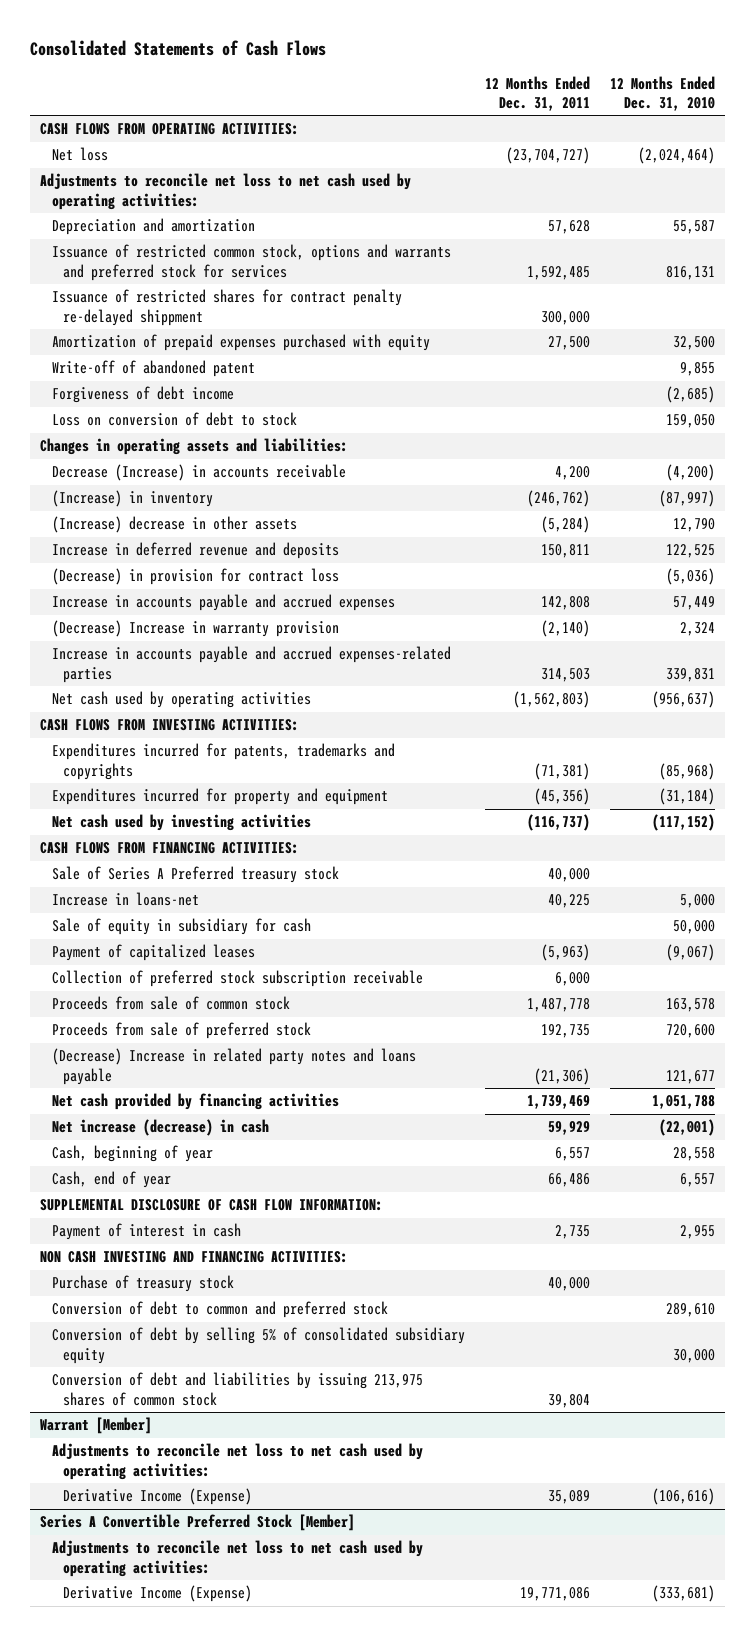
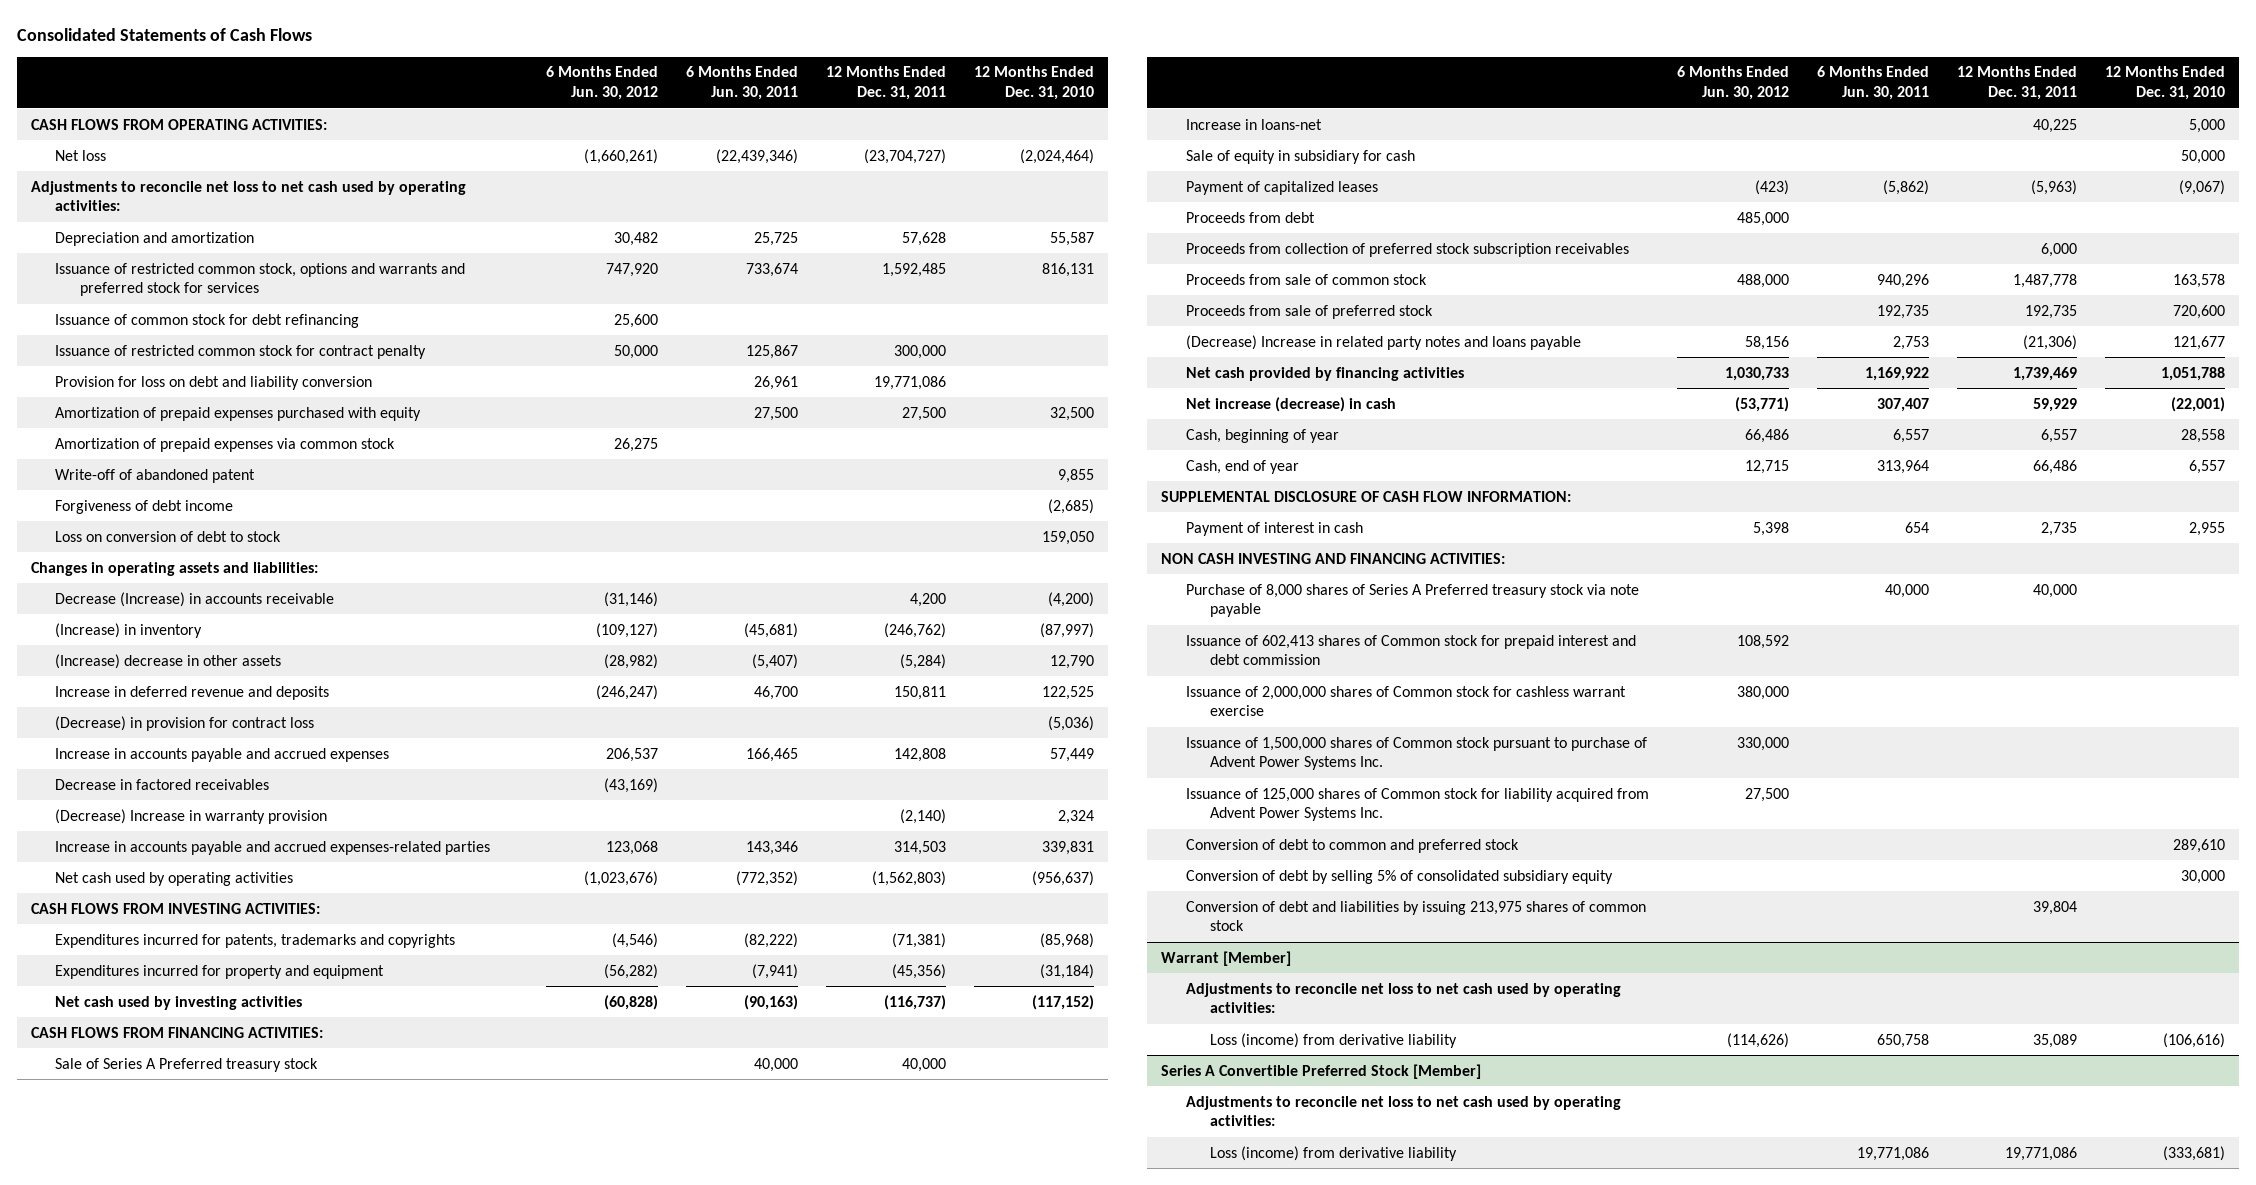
none -> [546,66,659,101] 6 Months Ended Jun. 30, 2012
none -> [686,66,799,101] 6 Months Ended Jun. 30, 2011
none -> [55,313,360,328] Issuance of common stock for debt refinancing
[51,289,402,326] Issuance of restricted shares for contract penalty re-delayed shippment -> [55,344,427,359] Issuance of restricted common stock for contract penalty
none -> [55,375,373,390] Provision for loss on debt and liability conversion
none -> [55,437,396,452] Amortization of prepaid expenses via common stock
none -> [55,778,270,790] Decrease in factored receivables
none -> [1185,211,1315,223] Proceeds from debt
[51,970,423,988] Collection of preferred stock subscription receivable -> [1185,242,1629,257] Proceeds from collection of preferred stock subscription receivables
[51,1275,234,1293] Purchase of treasury stock -> [1185,583,1639,618] Purchase of 8,000 shares of Series A Preferred treasury stock via note payable
none -> [1185,634,1636,666] Issuance of 602,413 shares of Common stock for prepaid interest and debt commission
none -> [1185,685,1626,717] Issuance of 2,000,000 shares of Common stock for cashless warrant exercise
none -> [1185,736,1647,771] Issuance of 1,500,000 shares of Common stock pursuant to purchase of Advent Power Systems Inc.
none -> [1185,787,1649,822] Issuance of 125,000 shares of Common stock for liability acquired from Advent Power Systems Inc.
[63,1488,253,1506] Derivative Income (Expense) -> [1209,1032,1457,1048] Loss (income) from derivative liability
[63,1585,253,1603] Derivative Income (Expense) -> [1209,1145,1457,1161] Loss (income) from derivative liability

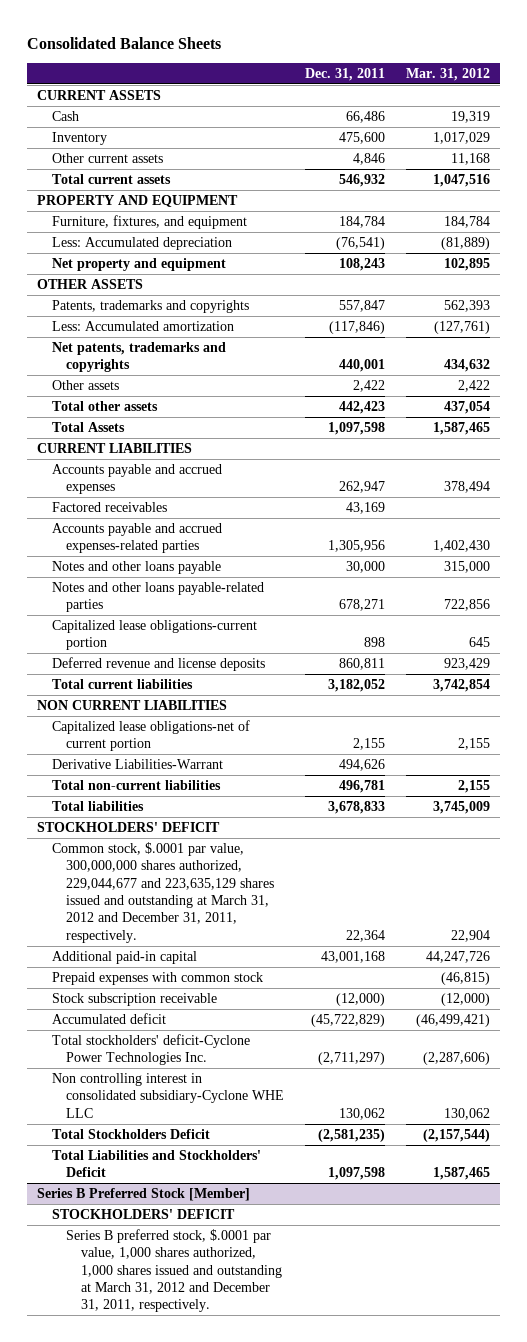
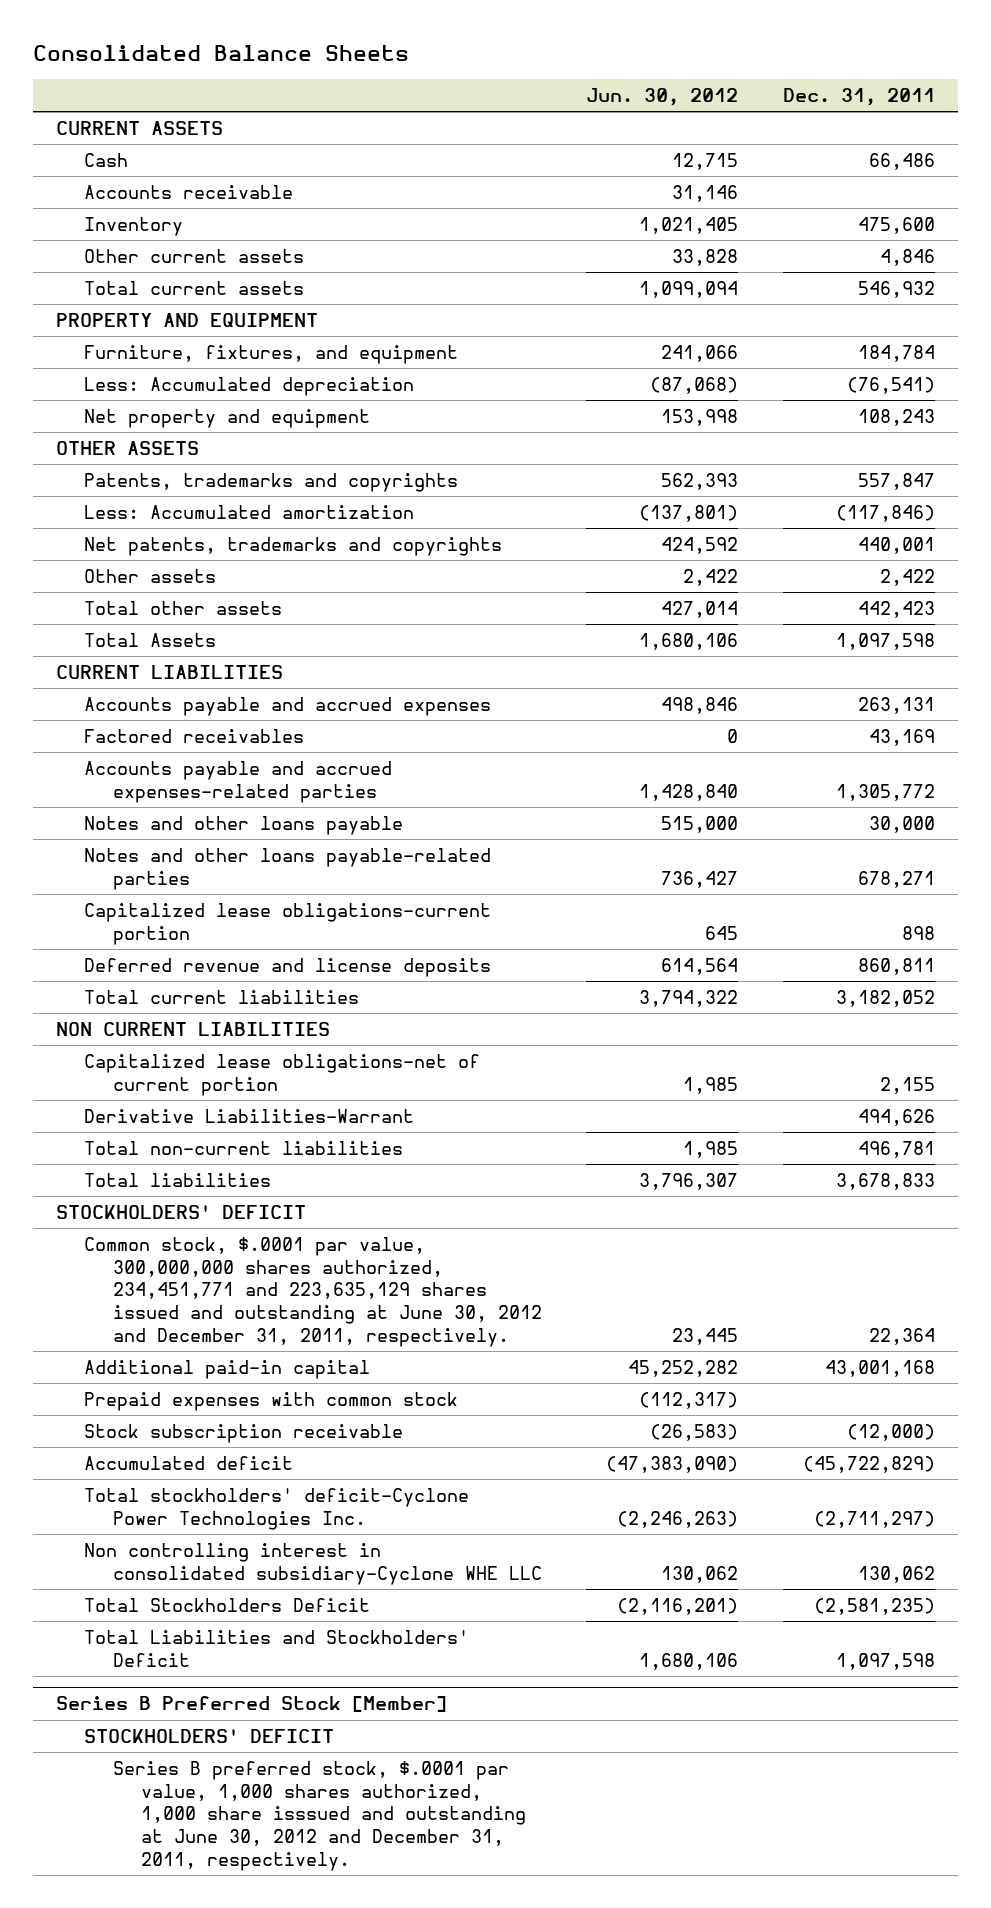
[405,67,490,81] Mar. 31, 2012 -> none
none -> [586,87,739,106] Jun. 30, 2012
none -> [84,184,294,199] Accounts receivable
[338,481,385,494] 262,947 -> [858,696,936,714] 263,131
[327,540,385,553] 1,305,956 -> [836,783,936,801] 1,305,772
[51,842,275,943] Common stock, $.0001 par value, 300,000,000 shares authorized, 229,044,677 and 223,635,129 shares issued and outstanding at March 31, 2012 and December 31, 2011, respectively. -> [84,1236,542,1347] Common stock, $.0001 par value, 300,000,000 shares authorized, 234,451,771 and 223,635,129 shares issued and outstanding at June 30, 2012 and December 31, 2011, respectively.
[66,1229,282,1313] Series B preferred stock, $.0001 par value, 1,000 shares authorized, 1,000 shares issued and outstanding at March 31, 2012 and December 31, 2011, respectively. -> [112,1760,527,1871] Series B preferred stock, $.0001 par value, 1,000 shares authorized, 1,000 share isssued and outstanding at June 30, 2012 and December 31, 2011, respectively.

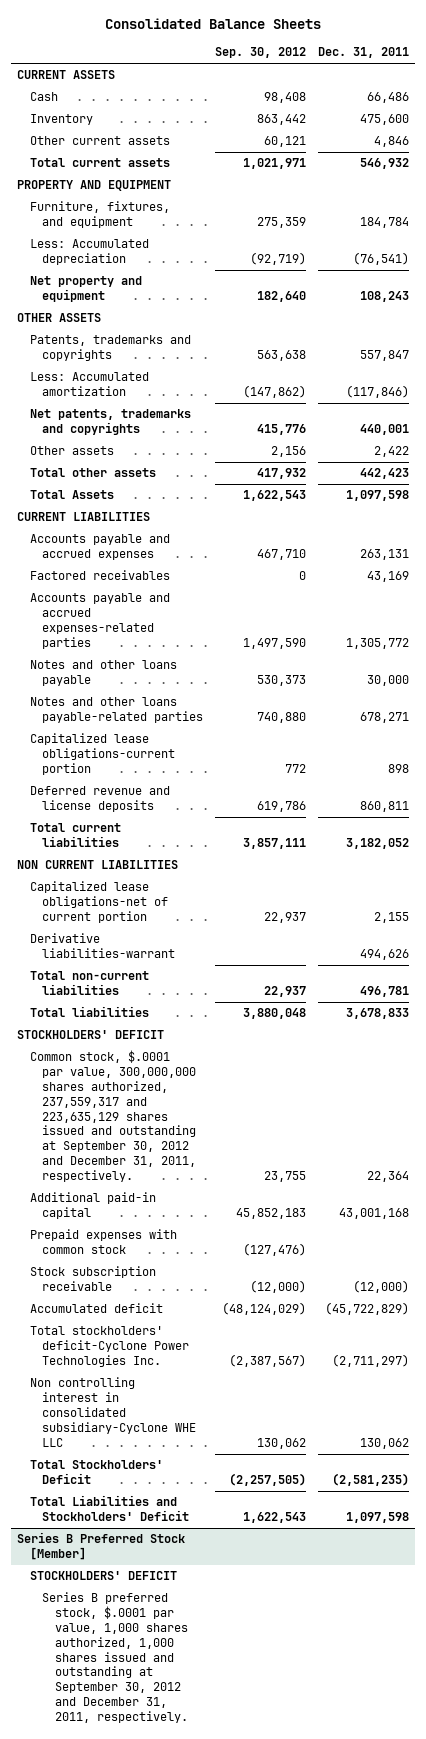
[586,87,739,106] Jun. 30, 2012 -> none
none -> [215,47,307,59] Sep. 30, 2012
[84,184,294,199] Accounts receivable -> none
[84,1108,415,1123] Derivative Liabilities-Warrant -> [29,933,176,959] Derivative liabilities-warrant
[84,1236,542,1347] Common stock, $.0001 par value, 300,000,000 shares authorized, 234,451,771 and 223,635,129 shares issued and outstanding at June 30, 2012 and December 31, 2011, respectively. -> [29,1050,197,1182] Common stock, $.0001 par value, 300,000,000 shares authorized, 237,559,317 and 223,635,129 shares issued and outstanding at September 30, 2012 and December 31, 2011, respectively.
[84,1597,371,1612] Total Stockholders Deficit -> [29,1460,163,1485] Total Stockholders' Deficit
[112,1760,527,1871] Series B preferred stock, $.0001 par value, 1,000 shares authorized, 1,000 share isssued and outstanding at June 30, 2012 and December 31, 2011, respectively. -> [42,1592,189,1723] Series B preferred stock, $.0001 par value, 1,000 shares authorized, 1,000 shares issued and outstanding at September 30, 2012 and December 31, 2011, respectively.

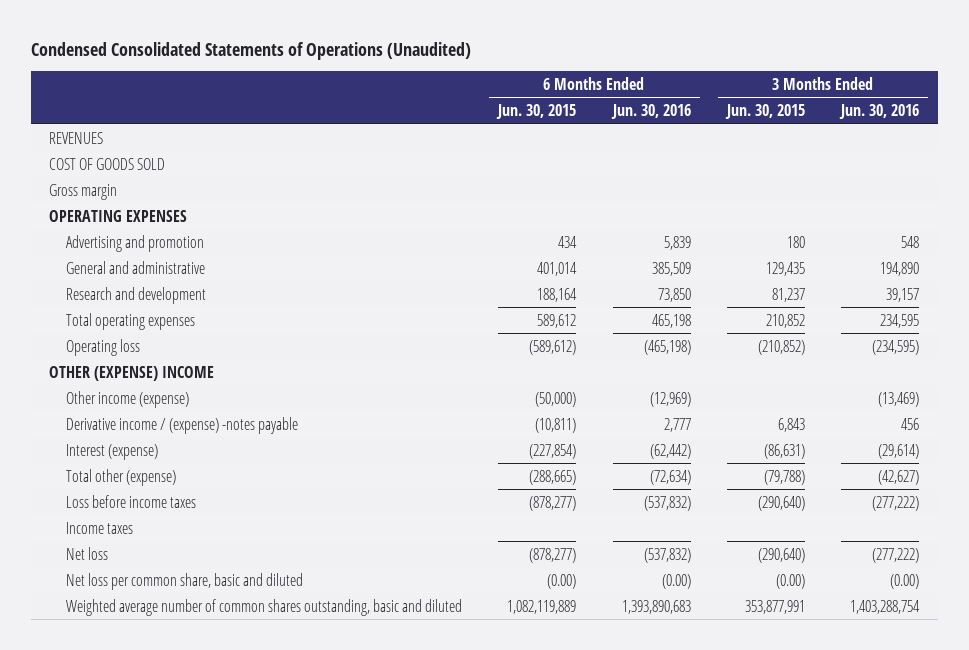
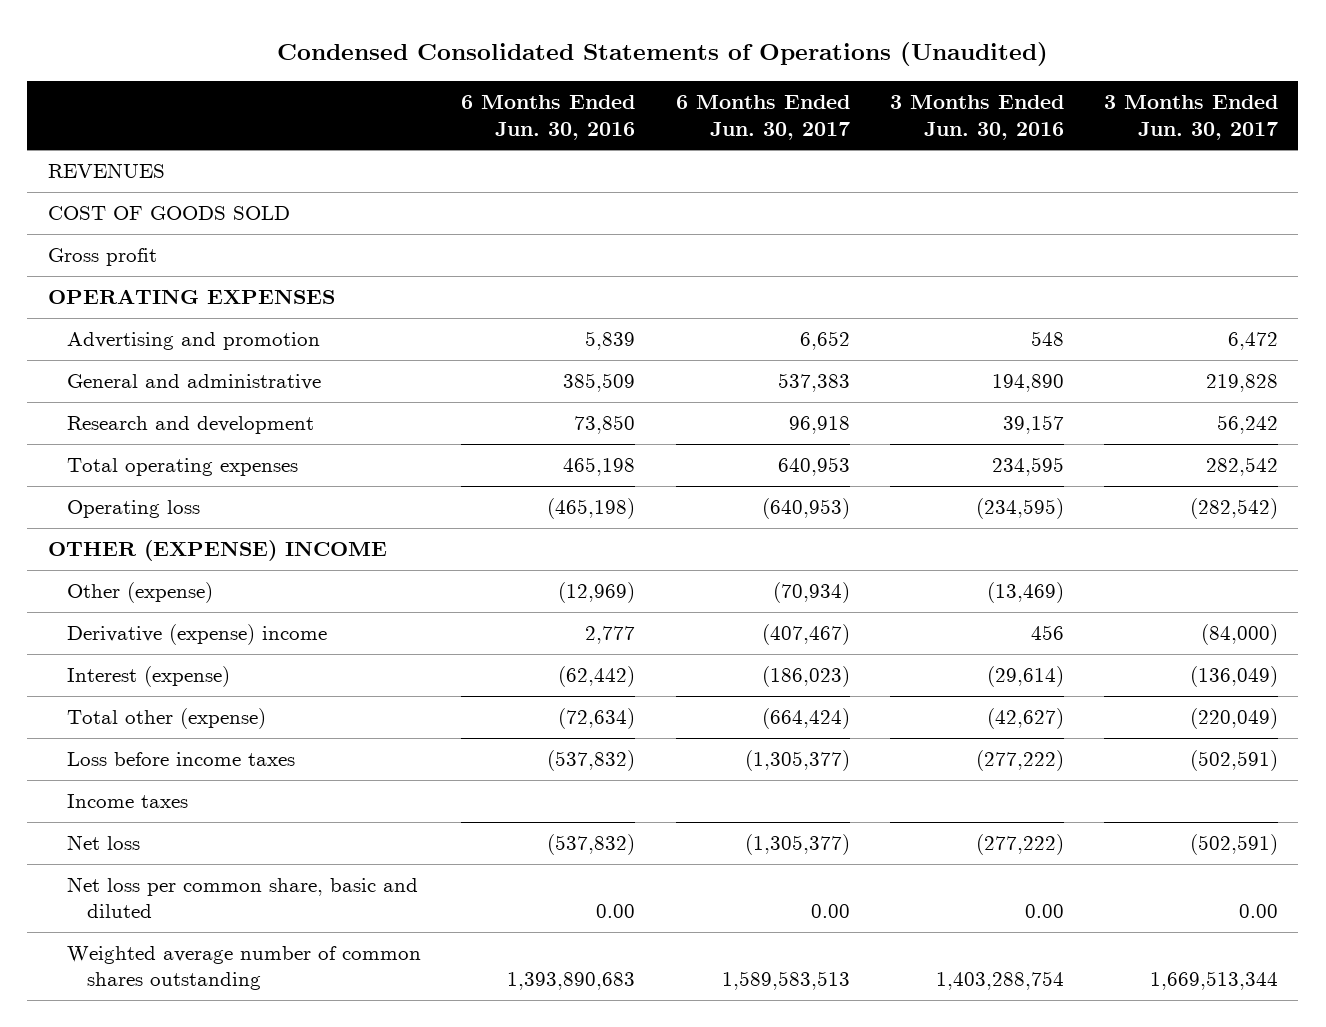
[496,104,577,120] Jun. 30, 2015 -> none
[725,104,806,120] Jun. 30, 2015 -> none
none -> [675,95,850,140] 6 Months Ended Jun. 30, 2017
none -> [1103,95,1278,140] 3 Months Ended Jun. 30, 2017
[49,183,118,200] Gross margin -> [47,248,157,267] Gross profit
[65,390,189,408] Other income (expense) -> [67,582,214,604] Other (expense)
[65,416,298,434] Derivative income / (expense) -notes payable -> [67,624,328,646] Derivative (expense) income
[661,573,691,589] (0.00) -> [596,904,636,919] 0.00
[890,573,920,589] (0.00) -> [1024,904,1064,919] 0.00
[65,598,462,616] Weighted average number of common shares outstanding, basic and diluted -> [67,946,422,991] Weighted average number of common shares outstanding

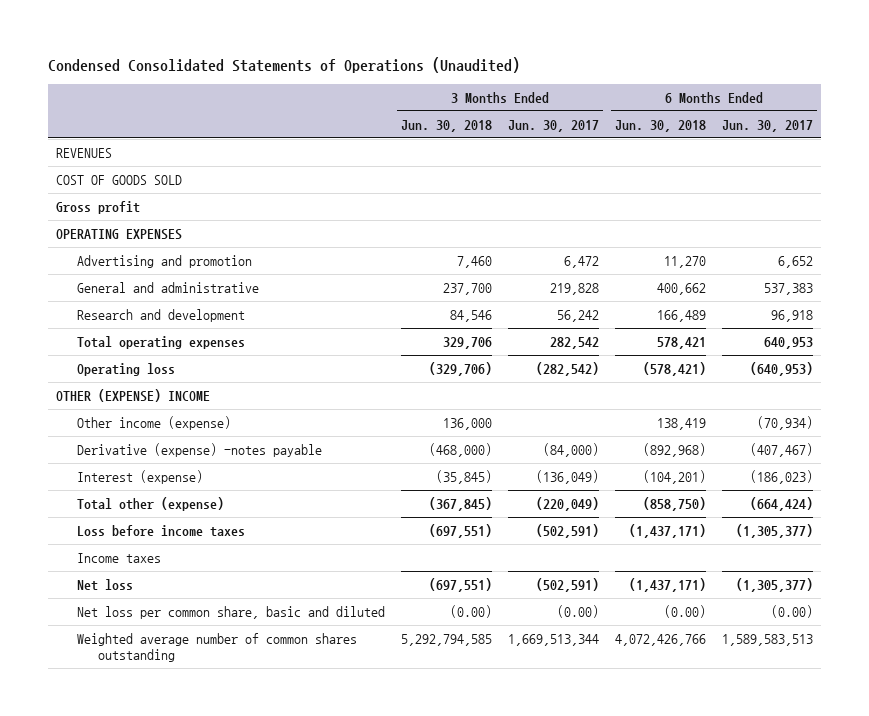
[461,95,636,140] 6 Months Ended Jun. 30, 2016 -> none
[889,95,1064,140] 3 Months Ended Jun. 30, 2016 -> none
none -> [400,119,492,132] Jun. 30, 2018
none -> [614,119,706,132] Jun. 30, 2018
[67,582,214,604] Other (expense) -> [77,415,232,430] Other income (expense)
[67,624,328,646] Derivative (expense) income -> [77,442,323,457] Derivative (expense) -notes payable
[810,904,850,919] 0.00 -> [770,604,813,618] (0.00)
[1238,904,1278,919] 0.00 -> [556,604,599,618] (0.00)

